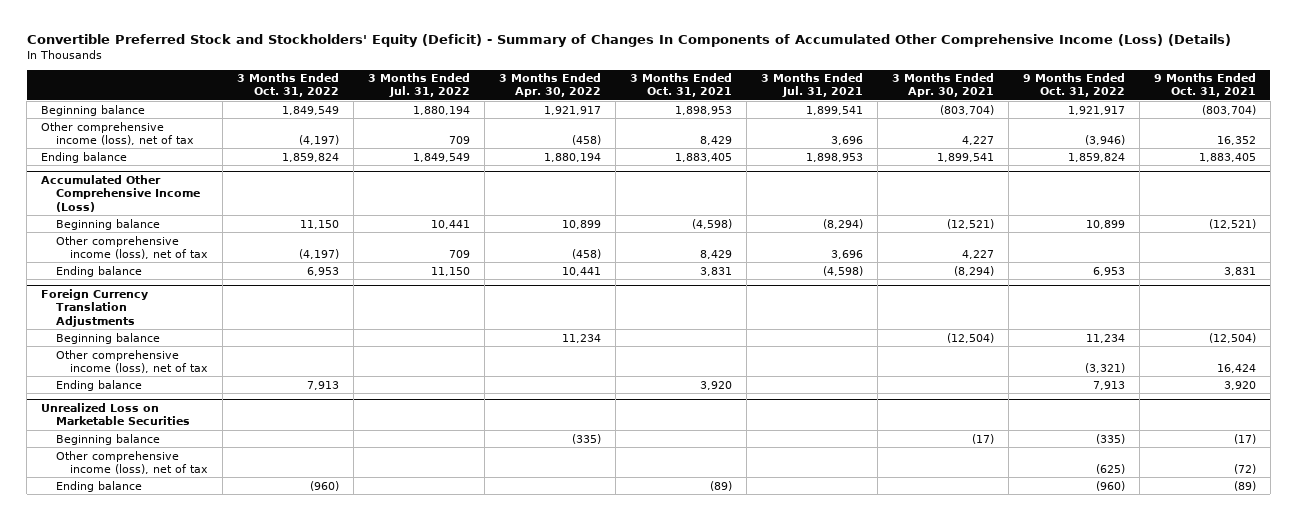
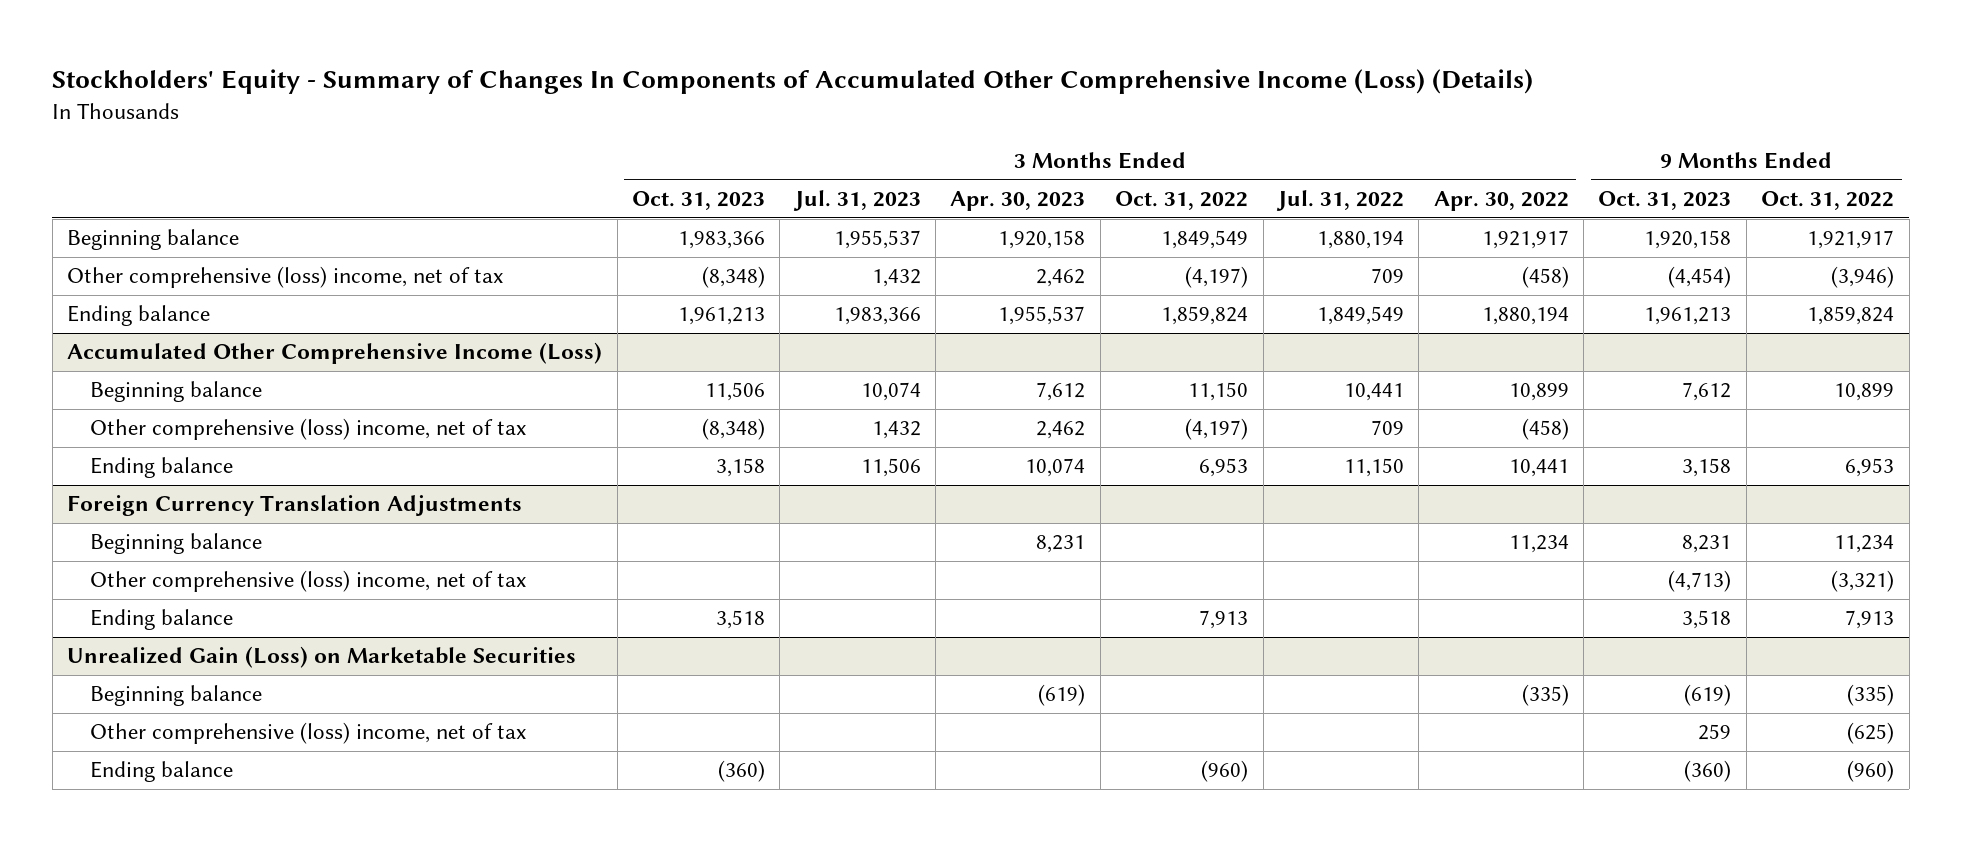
[26,33,1231,47] Convertible Preferred Stock and Stockholders' Equity (Deficit) - Summary of Changes In Components of Accumulated Other Comprehensive Income (Loss) (Details) -> [52,68,1534,94] Stockholders' Equity - Summary of Changes In Components of Accumulated Other Comprehensive Income (Loss) (Details)
[629,73,732,98] 3 Months Ended Oct. 31, 2021 -> none
[760,73,863,98] 3 Months Ended Jul. 31, 2021 -> none
[891,73,994,98] 3 Months Ended Apr. 30, 2021 -> none
[1153,73,1256,98] 9 Months Ended Oct. 31, 2021 -> none
none -> [631,191,765,211] Oct. 31, 2023
none -> [792,190,921,212] Jul. 31, 2023
none -> [950,191,1086,212] Apr. 30, 2023
none -> [1598,191,1732,211] Oct. 31, 2023
[41,121,194,145] Other comprehensive income (loss), net of tax -> [67,266,504,289] Other comprehensive (loss) income, net of tax
[55,235,209,259] Other comprehensive income (loss), net of tax -> [90,418,527,441] Other comprehensive (loss) income, net of tax
[55,349,209,373] Other comprehensive income (loss), net of tax -> [90,570,527,593] Other comprehensive (loss) income, net of tax
[41,403,190,426] Unrealized Loss on Marketable Securities -> [67,646,577,669] Unrealized Gain (Loss) on Marketable Securities
[55,450,209,474] Other comprehensive income (loss), net of tax -> [90,722,527,745] Other comprehensive (loss) income, net of tax

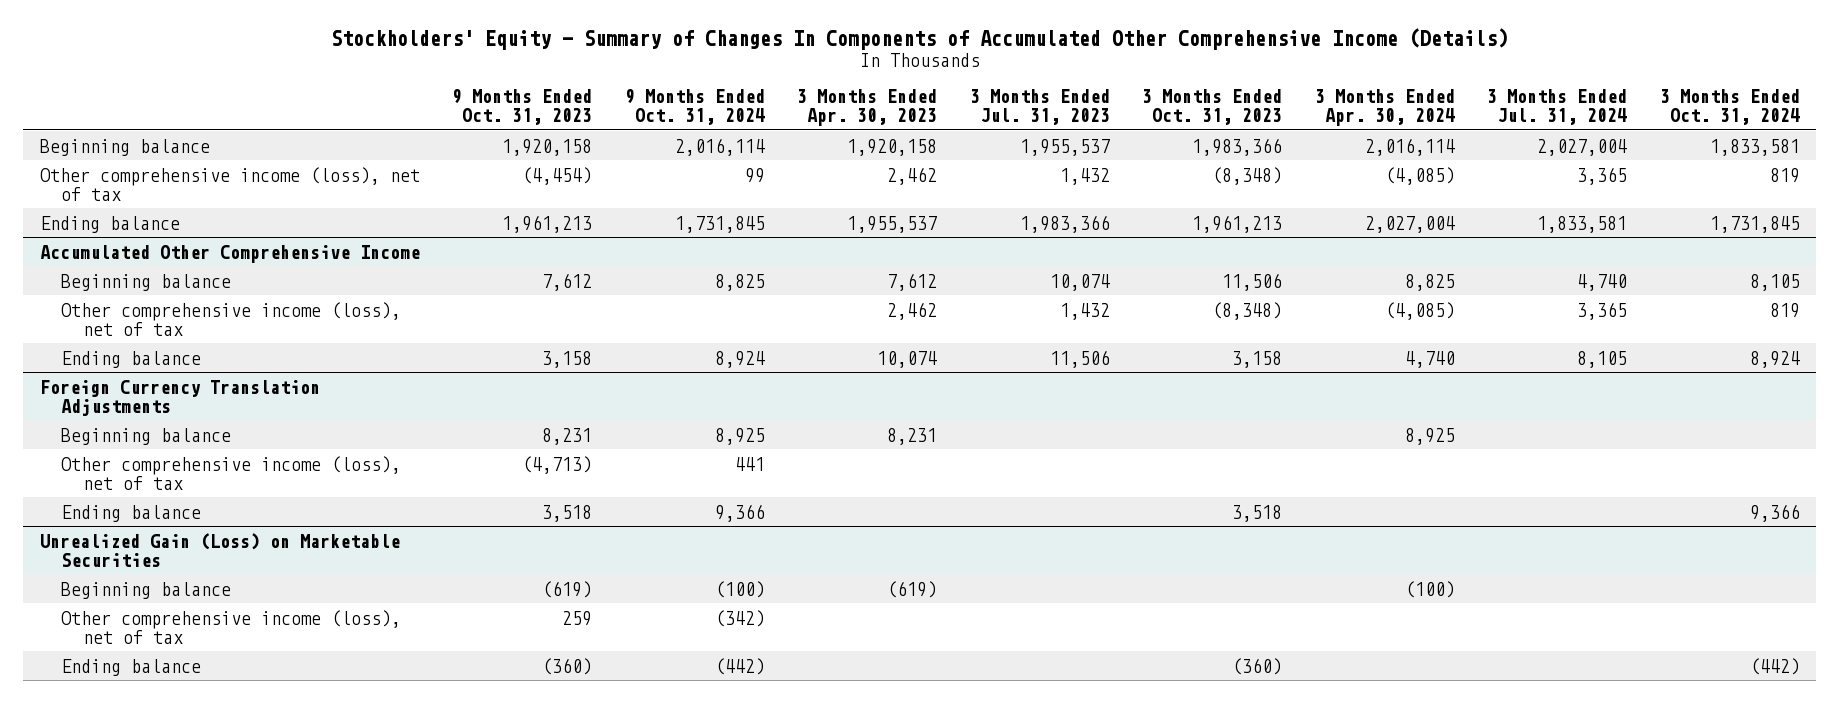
[52,68,1534,94] Stockholders' Equity - Summary of Changes In Components of Accumulated Other Comprehensive Income (Loss) (Details) -> [330,28,1508,51] Stockholders' Equity - Summary of Changes In Components of Accumulated Other Comprehensive Income (Details)
[1115,191,1249,211] Oct. 31, 2022 -> none
[1275,190,1404,212] Jul. 31, 2022 -> none
[1433,191,1569,212] Apr. 30, 2022 -> none
[1761,191,1895,211] Oct. 31, 2022 -> none
none -> [624,89,765,126] 9 Months Ended Oct. 31, 2024
none -> [1314,89,1455,127] 3 Months Ended Apr. 30, 2024
none -> [1487,89,1628,126] 3 Months Ended Jul. 31, 2024
none -> [1659,89,1800,126] 3 Months Ended Oct. 31, 2024
[67,266,504,289] Other comprehensive (loss) income, net of tax -> [39,166,420,201] Other comprehensive income (loss), net of tax
[67,342,603,365] Accumulated Other Comprehensive Income (Loss) -> [39,244,420,263] Accumulated Other Comprehensive Income
[90,418,527,441] Other comprehensive (loss) income, net of tax -> [61,301,402,336] Other comprehensive income (loss), net of tax
[90,570,527,593] Other comprehensive (loss) income, net of tax -> [61,455,402,490] Other comprehensive income (loss), net of tax
[90,722,527,745] Other comprehensive (loss) income, net of tax -> [61,609,402,644] Other comprehensive income (loss), net of tax

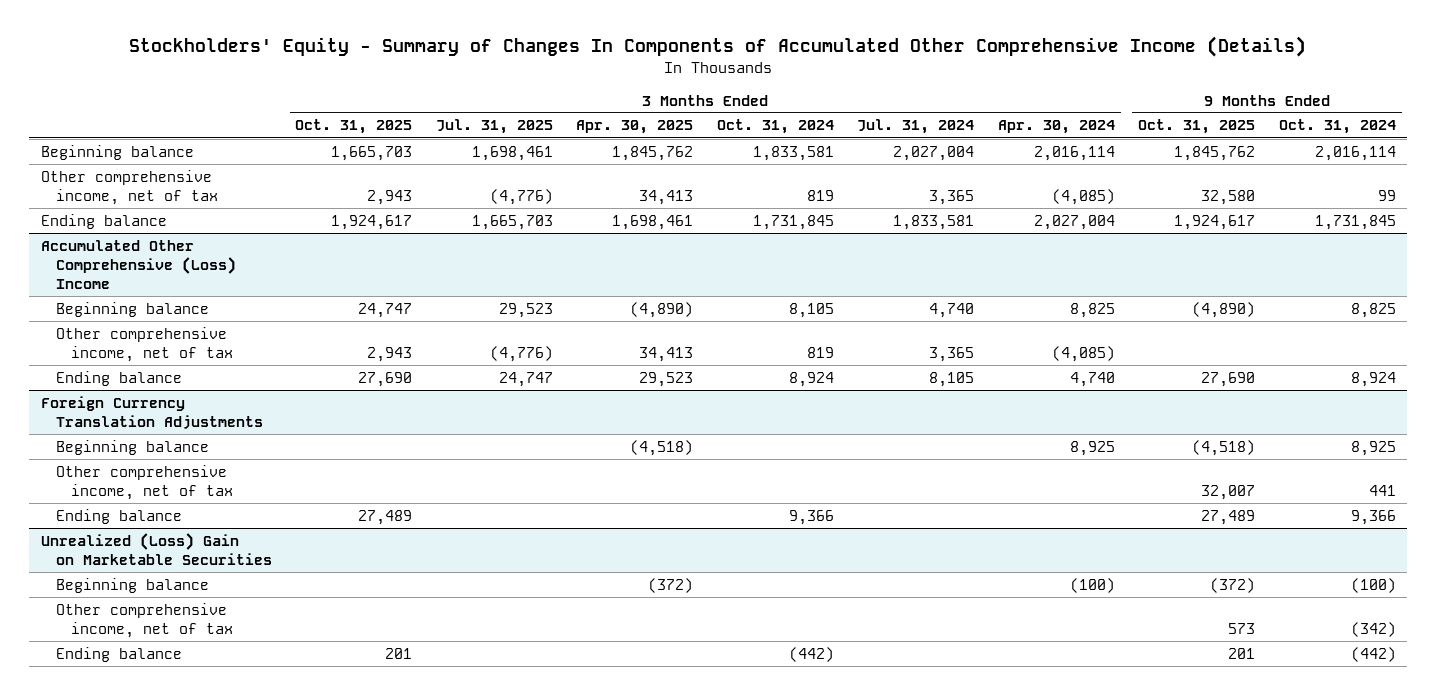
[452,89,593,126] 9 Months Ended Oct. 31, 2023 -> none
[797,89,938,127] 3 Months Ended Apr. 30, 2023 -> none
[969,89,1110,126] 3 Months Ended Jul. 31, 2023 -> none
[1142,89,1283,126] 3 Months Ended Oct. 31, 2023 -> none
none -> [295,119,413,135] Oct. 31, 2025
none -> [435,119,553,135] Jul. 31, 2025
none -> [576,120,694,135] Apr. 30, 2025
none -> [1138,119,1256,135] Oct. 31, 2025
[39,166,420,201] Other comprehensive income (loss), net of tax -> [40,169,218,205] Other comprehensive income, net of tax
[39,244,420,263] Accumulated Other Comprehensive Income -> [40,239,236,290] Accumulated Other Comprehensive (Loss) Income
[61,301,402,336] Other comprehensive income (loss), net of tax -> [55,326,234,362] Other comprehensive income, net of tax
[61,455,402,490] Other comprehensive income (loss), net of tax -> [55,464,234,500] Other comprehensive income, net of tax
[39,532,400,567] Unrealized Gain (Loss) on Marketable Securities -> [40,532,272,565] Unrealized (Loss) Gain on Marketable Securities
[61,609,402,644] Other comprehensive income (loss), net of tax -> [55,602,234,638] Other comprehensive income, net of tax

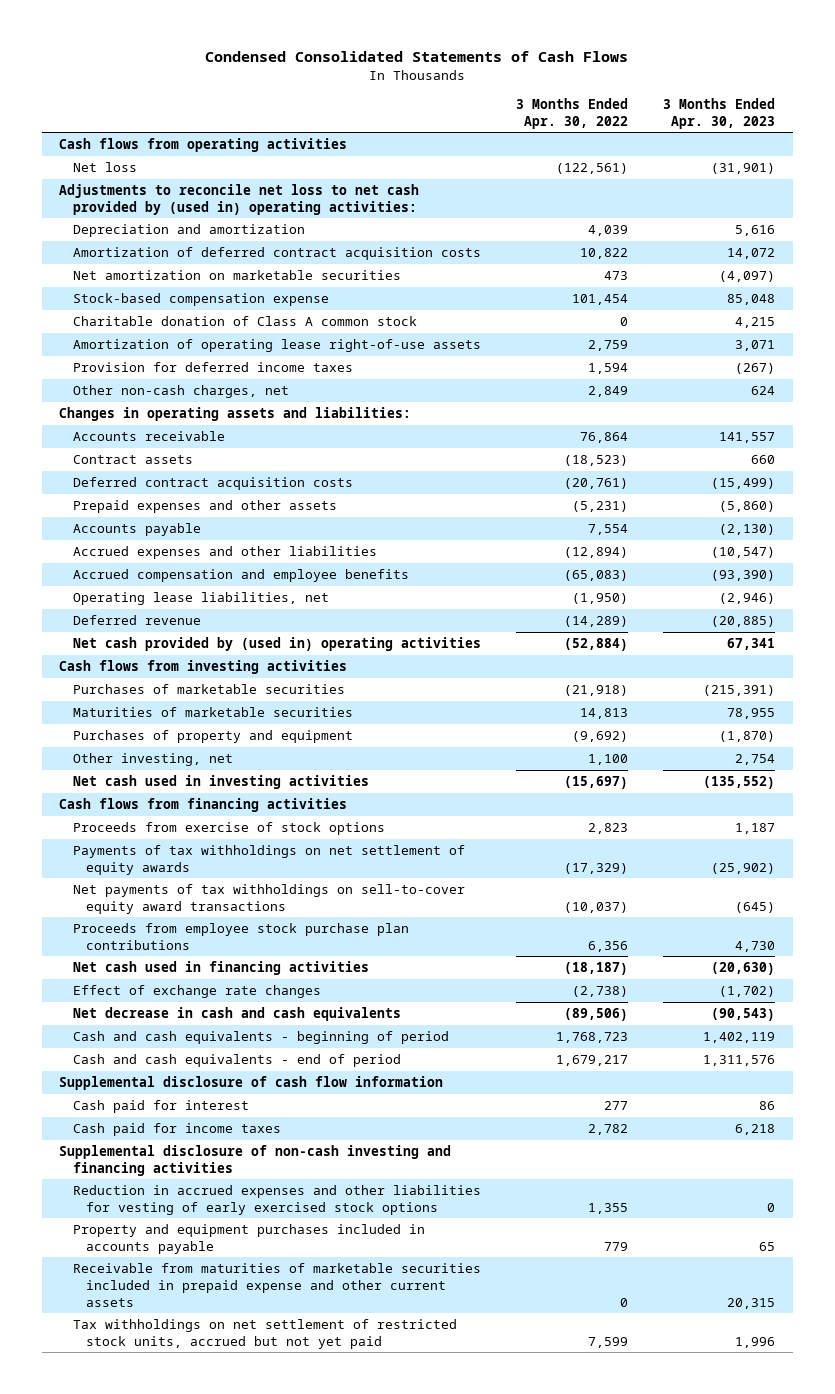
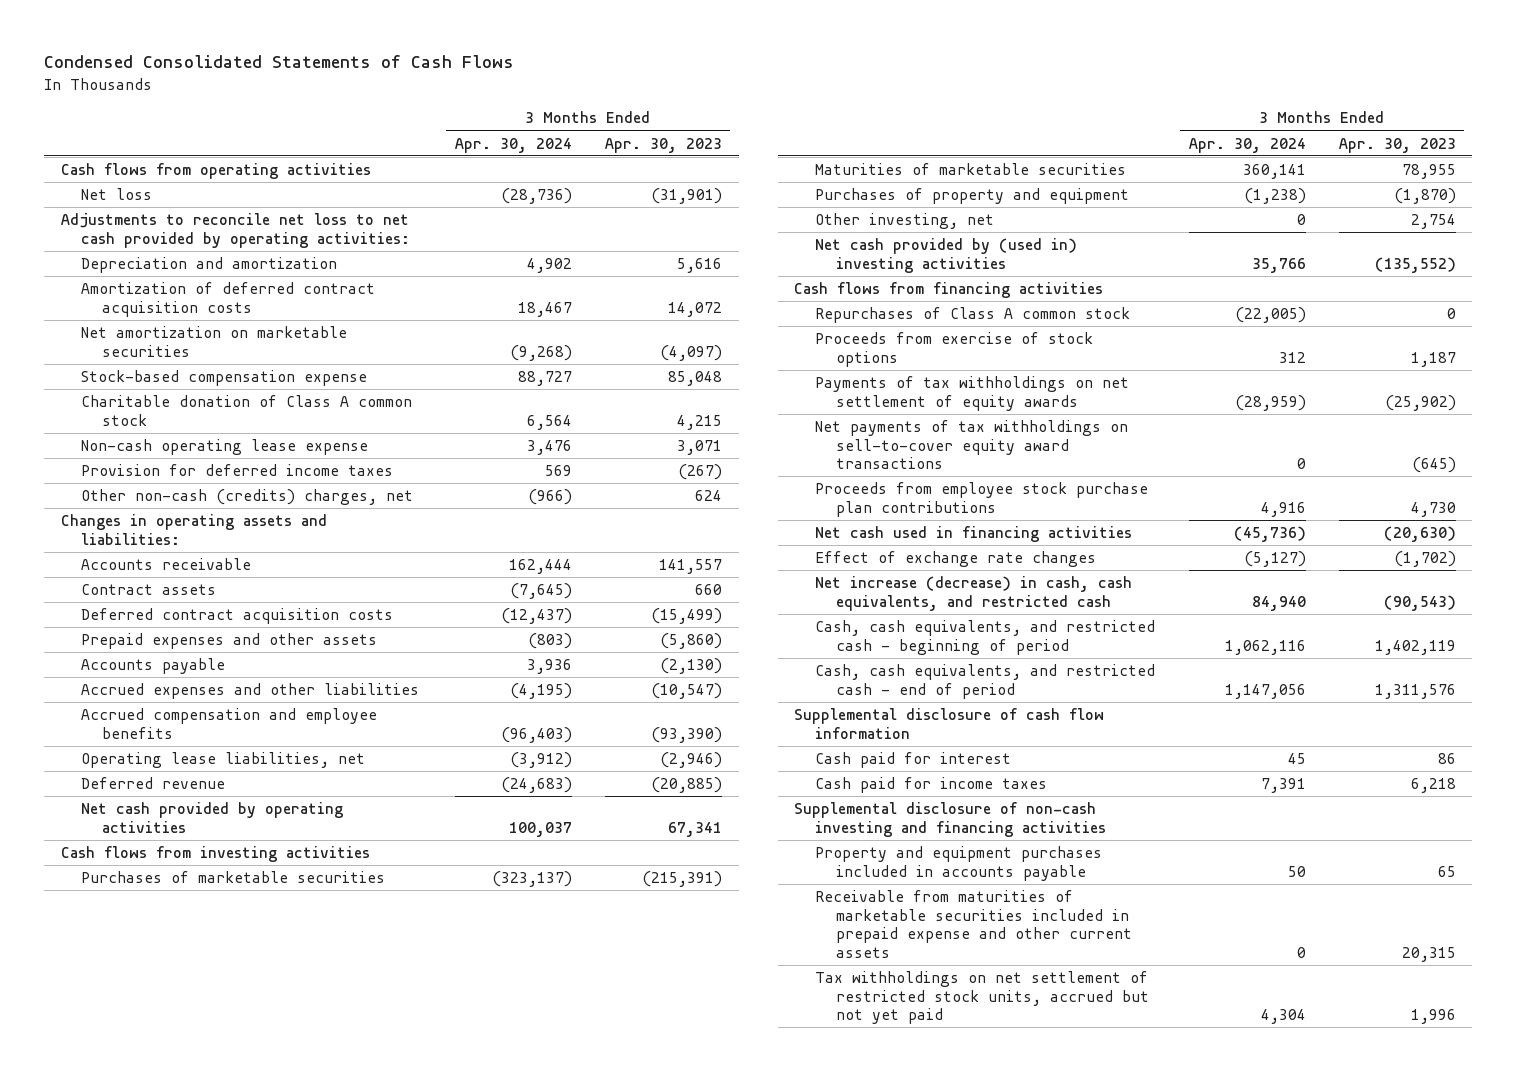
[516,97,629,129] 3 Months Ended Apr. 30, 2022 -> none
none -> [454,137,572,153] Apr. 30, 2024
[59,184,420,215] Adjustments to reconcile net loss to net cash provided by (used in) operating activities: -> [60,213,411,248] Adjustments to reconcile net loss to net cash provided by operating activities:
[72,339,481,353] Amortization of operating lease right-of-use assets -> [81,439,369,456] Non-cash operating lease expense
[72,385,289,399] Other non-cash charges, net -> [81,489,414,506] Other non-cash (credits) charges, net
[72,637,481,652] Net cash provided by (used in) operating activities -> [81,802,344,833] Net cash provided by operating activities
[72,775,369,790] Net cash used in investing activities -> [815,238,1078,273] Net cash provided by (used in) investing activities
none -> [815,307,1131,324] Repurchases of Class A common stock
[72,1007,401,1022] Net decrease in cash and cash equivalents -> [815,576,1133,611] Net increase (decrease) in cash, cash equivalents, and restricted cash
[72,1031,449,1045] Cash and cash equivalents - beginning of period -> [815,620,1156,655] Cash, cash equivalents, and restricted cash - beginning of period
[72,1054,401,1068] Cash and cash equivalents - end of period -> [815,664,1156,699] Cash, cash equivalents, and restricted cash - end of period
[72,1185,481,1215] Reduction in accrued expenses and other liabilities for vesting of early exercised stock options -> none

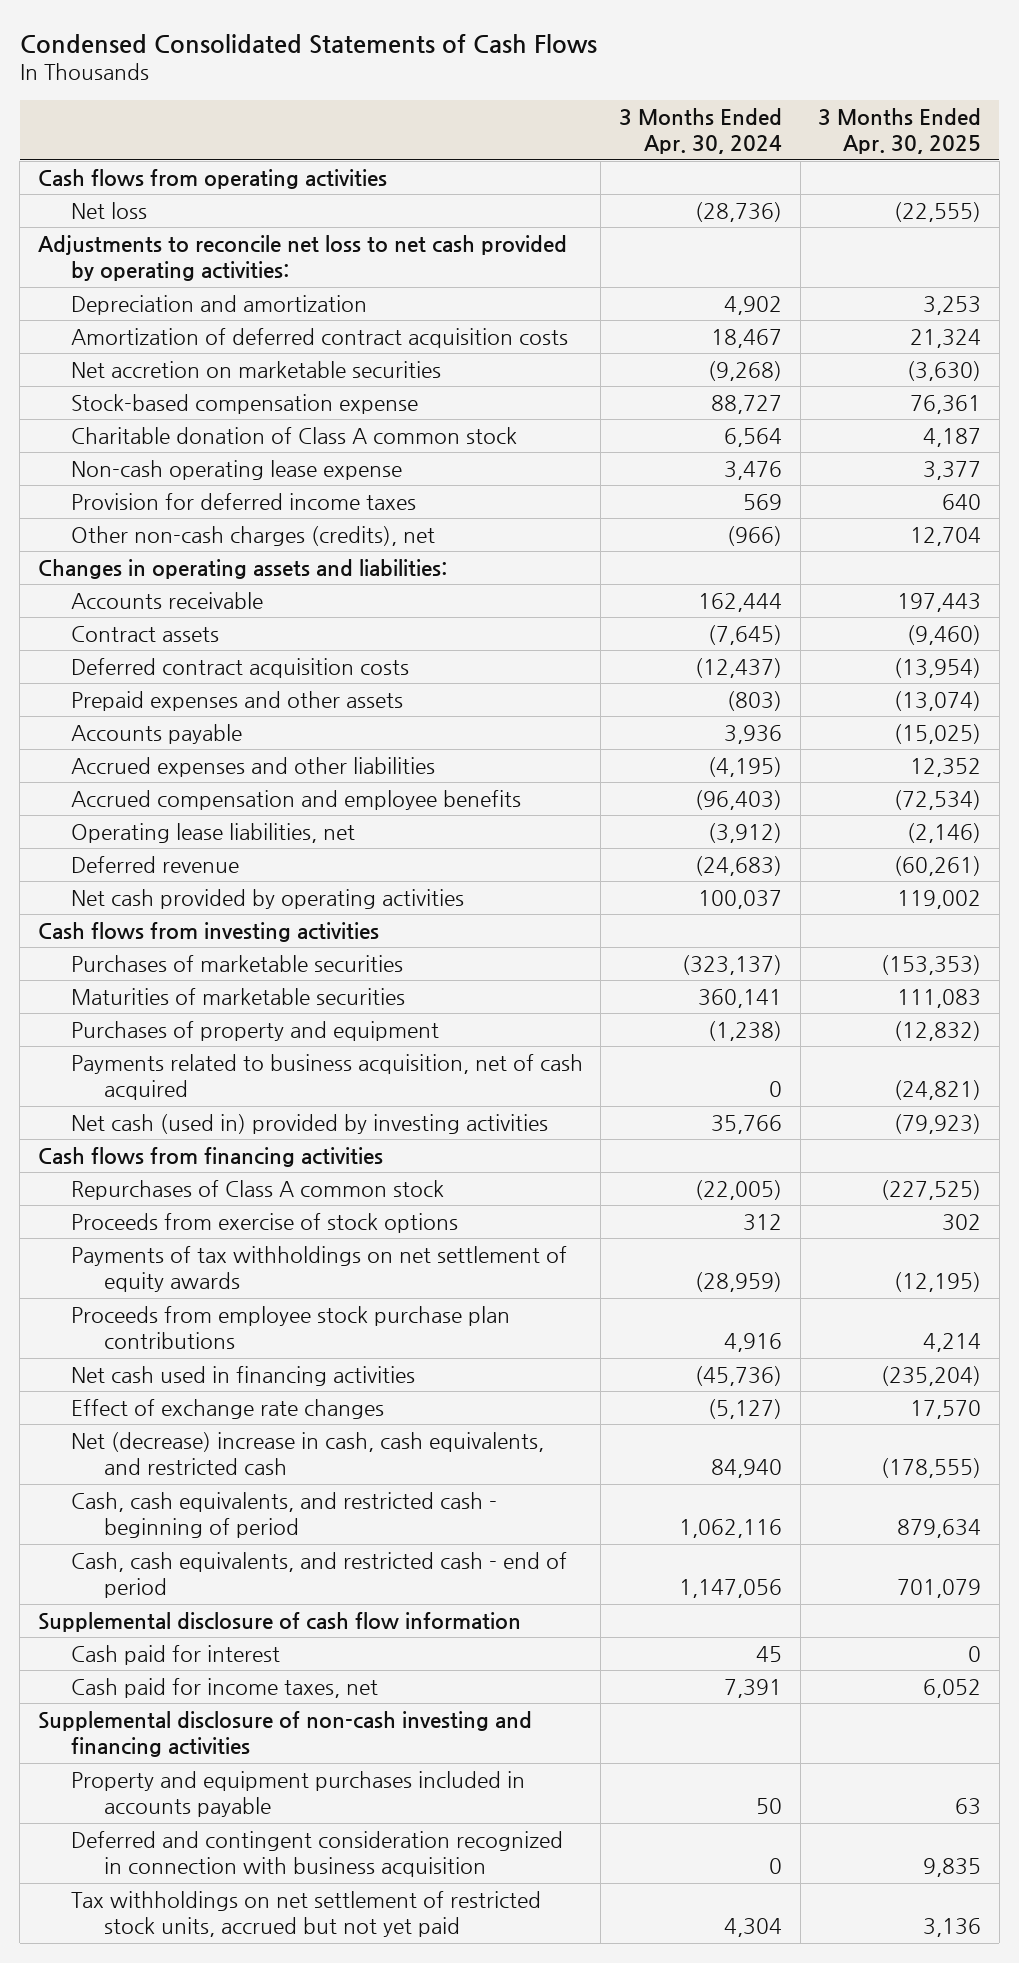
[604,137,722,153] Apr. 30, 2023 -> none
none -> [818,107,982,155] 3 Months Ended Apr. 30, 2025
[81,326,348,357] Net amortization on marketable securities -> [70,360,441,378] Net accretion on marketable securities
[81,489,414,506] Other non-cash (credits) charges, net -> [70,525,435,546] Other non-cash charges (credits), net
[815,213,995,230] Other investing, net -> none
none -> [70,1053,583,1101] Payments related to business acquisition, net of cash acquired
[815,238,1078,273] Net cash provided by (used in) investing activities -> [70,1113,548,1134] Net cash (used in) provided by investing activities
[815,420,1129,470] Net payments of tax withholdings on sell-to-cover equity award transactions -> none
[815,576,1133,611] Net increase (decrease) in cash, cash equivalents, and restricted cash -> [70,1431,544,1476] Net (decrease) increase in cash, cash equivalents, and restricted cash
[815,777,1048,794] Cash paid for income taxes -> [70,1677,378,1698] Cash paid for income taxes, net
[815,890,1133,958] Receivable from maturities of marketable securities included in prepaid expense and other current assets -> none
none -> [70,1830,563,1878] Deferred and contingent consideration recognized in connection with business acquisition

